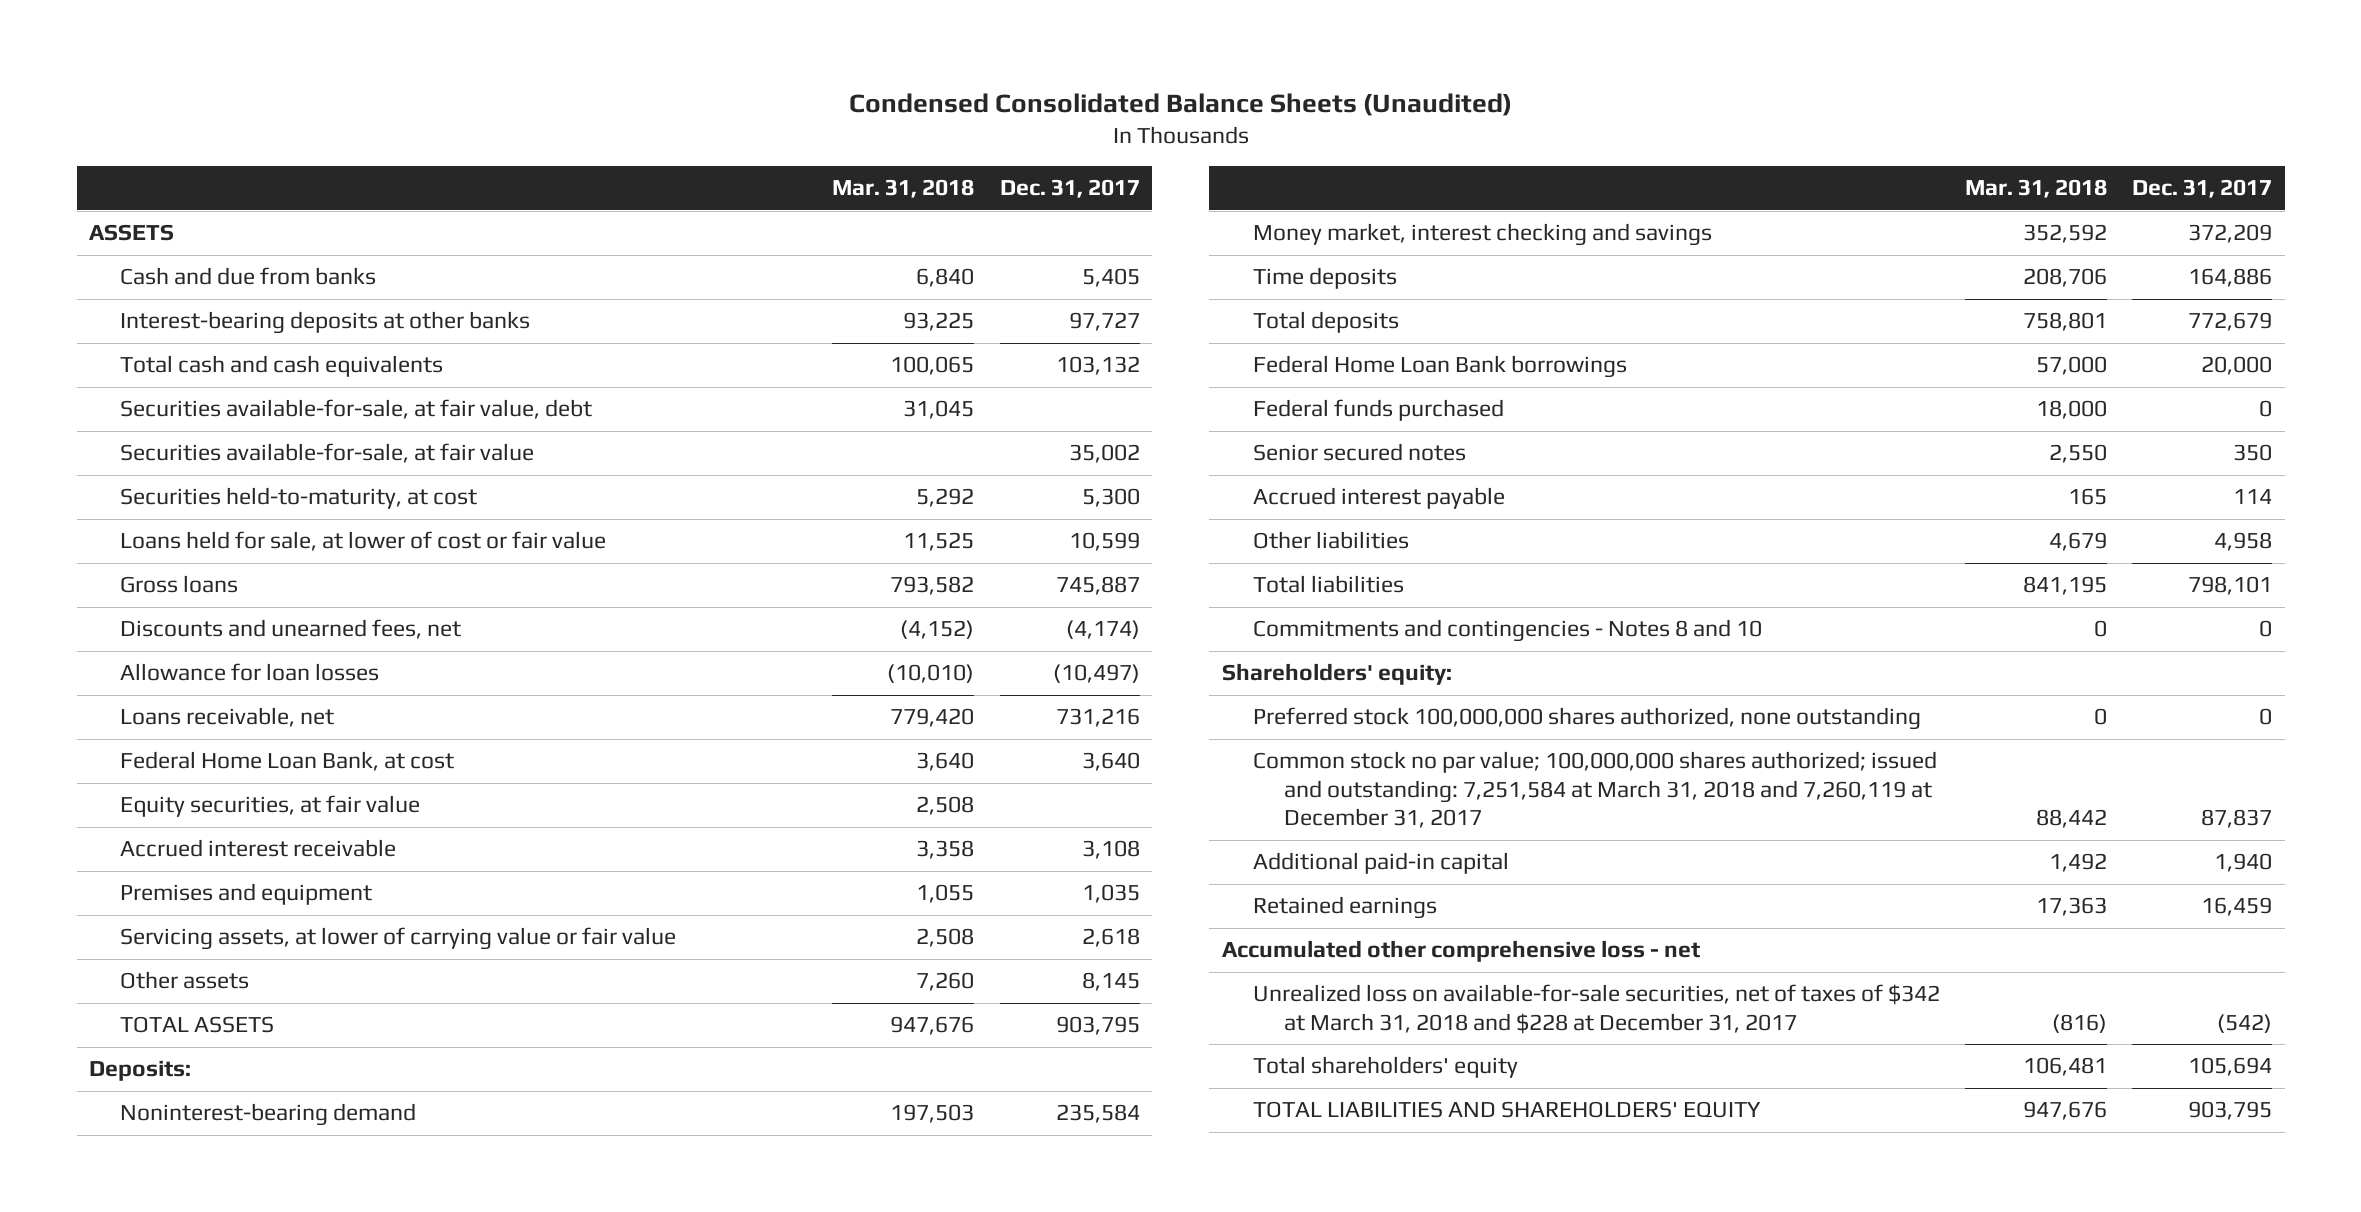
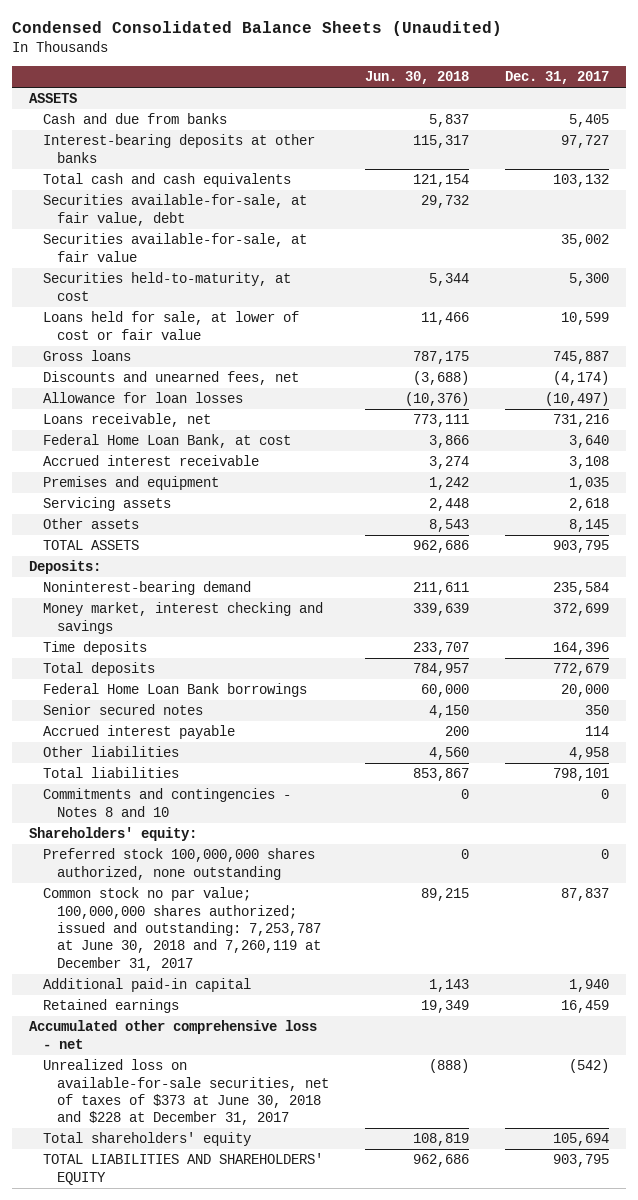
[832,179,975,199] Mar. 31, 2018 -> none
none -> [364,71,469,85] Jun. 30, 2018
[120,795,421,818] Equity securities, at fair value -> none
[120,927,677,951] Servicing assets, at lower of carrying value or fair value -> [43,497,172,512] Servicing assets
[2188,224,2273,244] 372,209 -> [552,603,609,617] 372,699
[2188,268,2273,288] 164,886 -> [552,642,609,656] 164,396
[1252,399,1504,422] Federal funds purchased -> none
[1252,751,1937,829] Common stock no par value; 100,000,000 shares authorized; issued and outstanding: 7,251,584 at March 31, 2018 and 7,260,119 at December 31, 2017 -> [43,887,322,971] Common stock no par value; 100,000,000 shares authorized; issued and outstanding: 7,253,787 at June 30, 2018 and 7,260,119 at December 31, 2017
[1252,984,1940,1034] Unrealized loss on available-for-sale securities, net of taxes of $342 at March 31, 2018 and $228 at December 31, 2017 -> [43,1059,330,1126] Unrealized loss on available-for-sale securities, net of taxes of $373 at June 30, 2018 and $228 at December 31, 2017

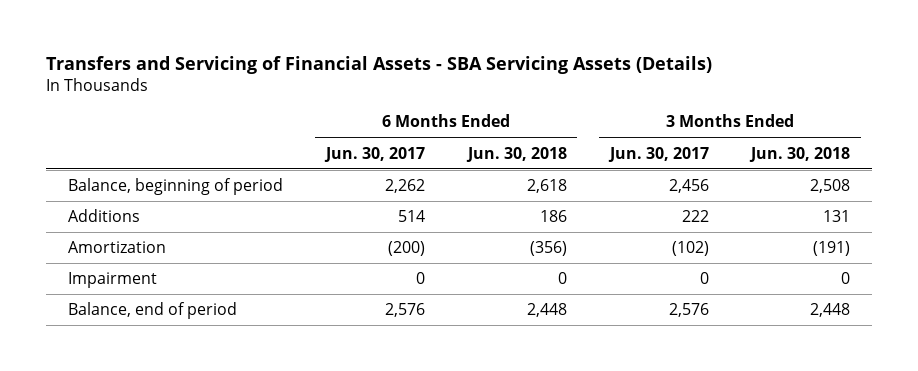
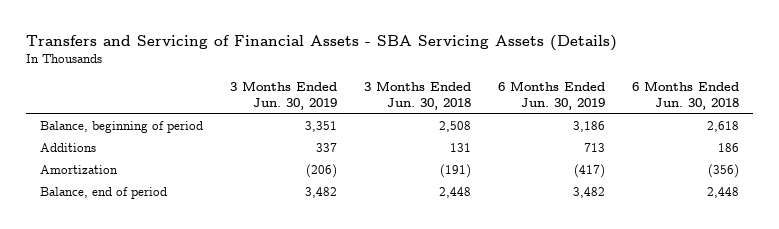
[323,146,425,162] Jun. 30, 2017 -> none
[607,146,709,162] Jun. 30, 2017 -> none
none -> [229,81,337,111] 3 Months Ended Jun. 30, 2019
none -> [497,81,605,111] 6 Months Ended Jun. 30, 2019
[67,272,157,289] Impairment -> none

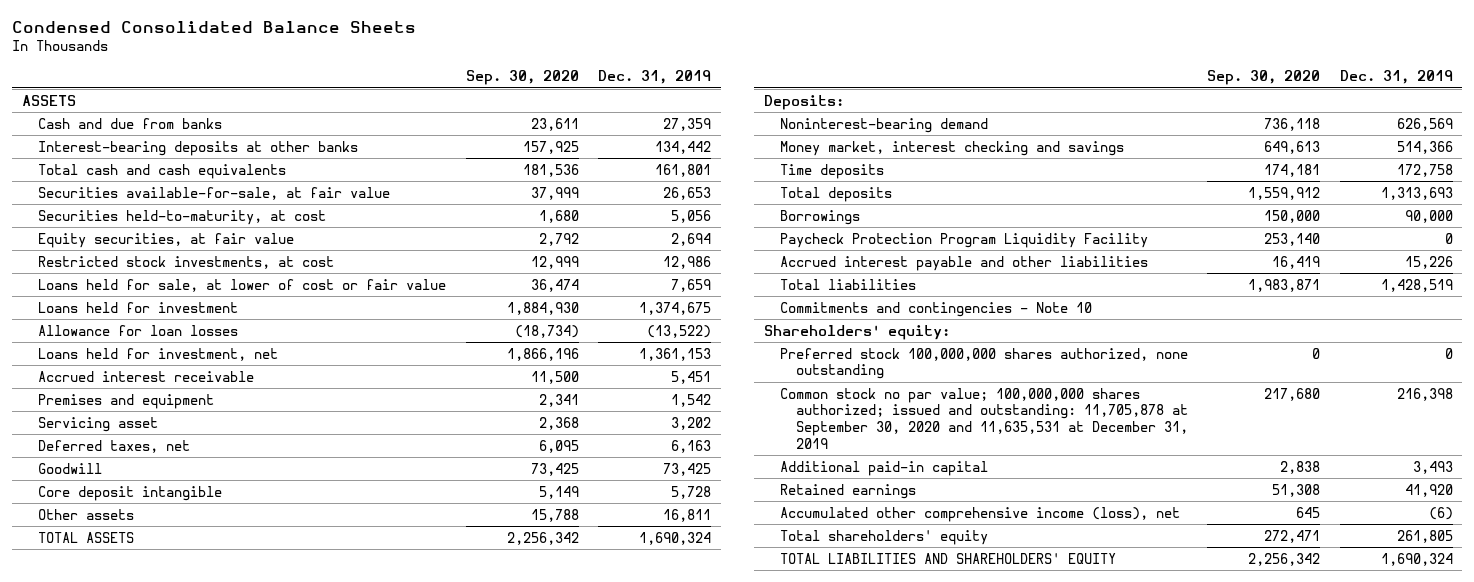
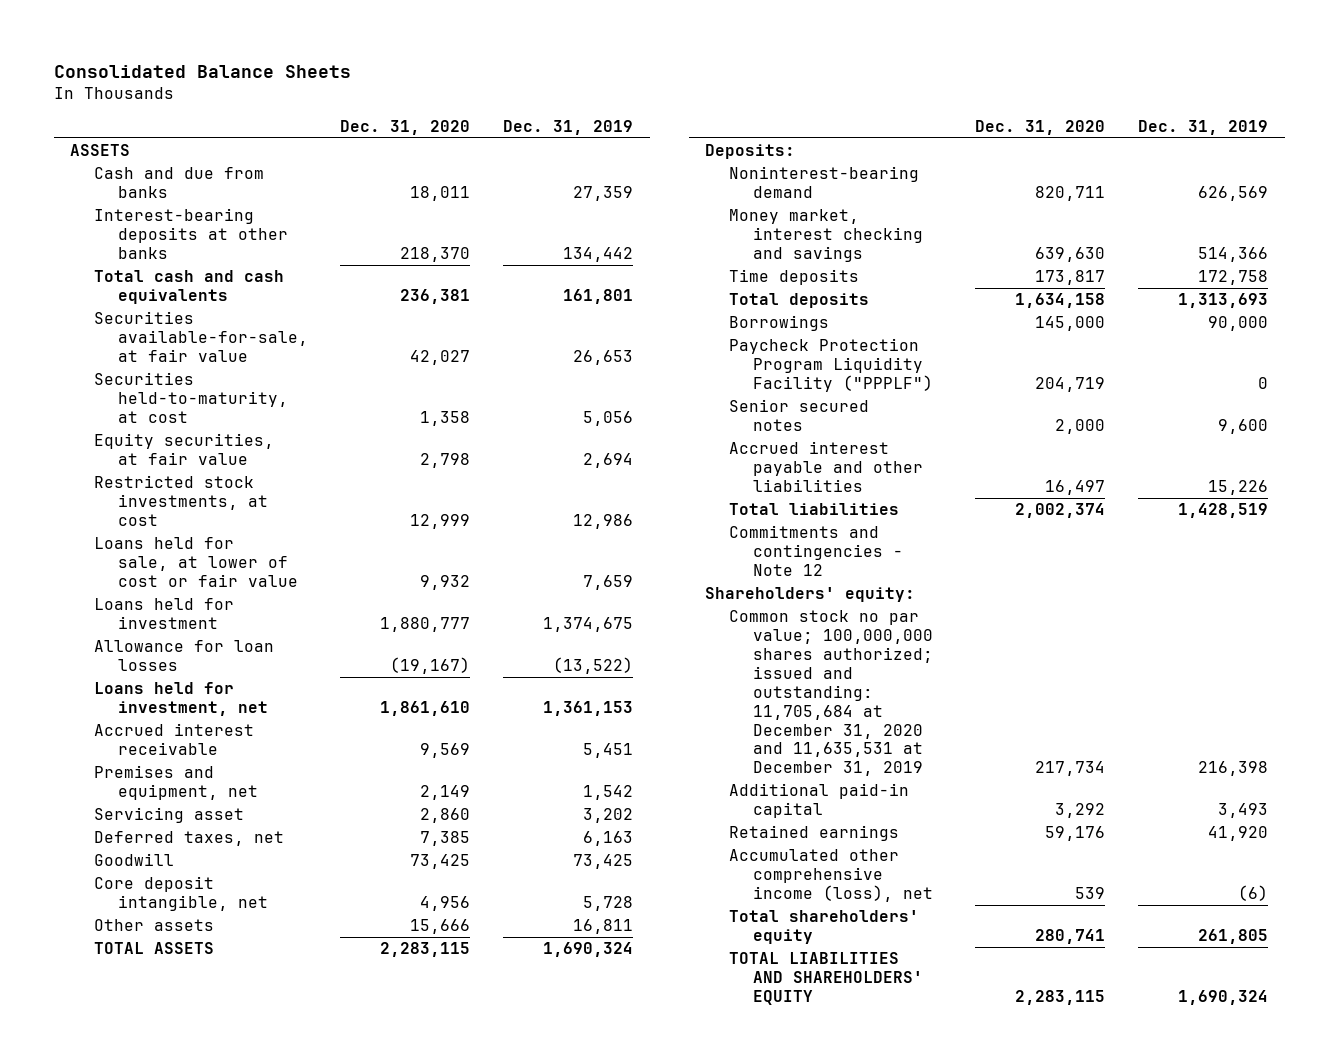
[12,21,417,34] Condensed Consolidated Balance Sheets -> [53,64,351,78] Consolidated Balance Sheets
[465,70,579,86] Sep. 30, 2020 -> none
none -> [340,119,471,135] Dec. 31, 2020
[38,393,215,409] Premises and equipment -> [93,765,258,801] Premises and equipment, net
[38,485,223,501] Core deposit intangible -> [93,876,268,912] Core deposit intangible, net
[779,232,1148,248] Paycheck Protection Program Liquidity Facility -> [728,338,933,393] Paycheck Protection Program Liquidity Facility ("PPPLF")
none -> [728,399,869,432] Senior secured notes
[779,301,1092,317] Commitments and contingencies - Note 10 -> [728,525,903,577] Commitments and contingencies - Note 12
[779,347,1188,380] Preferred stock 100,000,000 shares authorized, none outstanding -> none
[779,387,1188,449] Common stock no par value; 100,000,000 shares authorized; issued and outstanding: 11,705,878 at September 30, 2020 and 11,635,531 at December 31, 2019 -> [728,610,933,777] Common stock no par value; 100,000,000 shares authorized; issued and outstanding: 11,705,684 at December 31, 2020 and 11,635,531 at December 31, 2019

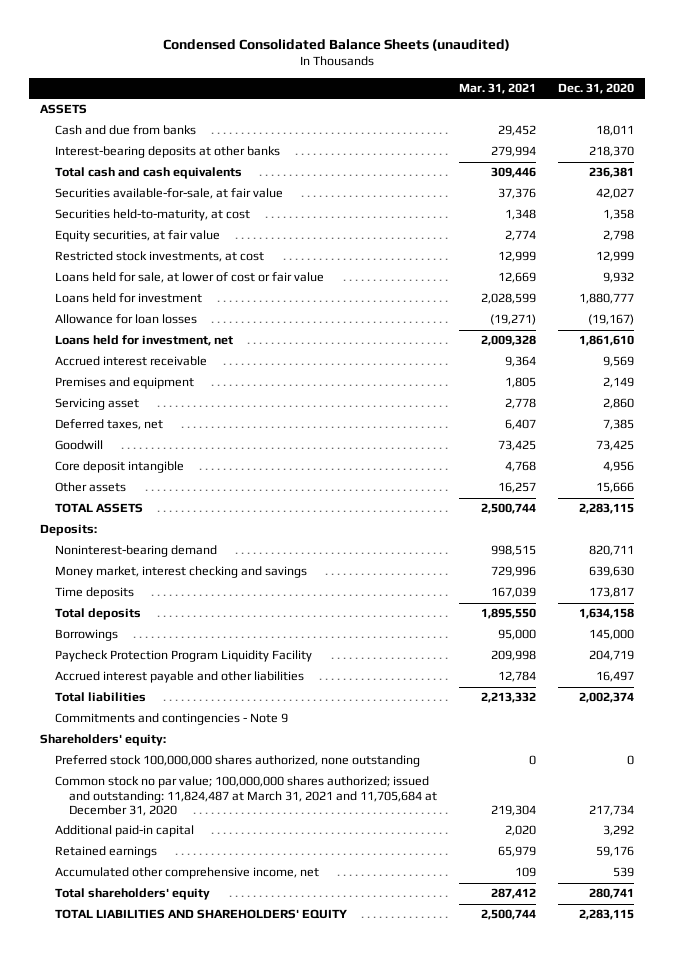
[53,64,351,78] Consolidated Balance Sheets -> [163,38,511,51] Condensed Consolidated Balance Sheets (unaudited)
[503,119,634,135] Dec. 31, 2019 -> none
none -> [459,83,537,95] Mar. 31, 2021
[93,765,258,801] Premises and equipment, net -> [54,377,194,390] Premises and equipment
[93,876,268,912] Core deposit intangible, net -> [54,461,184,474] Core deposit intangible
[728,399,869,432] Senior secured notes -> none
[728,338,933,393] Paycheck Protection Program Liquidity Facility ("PPPLF") -> [54,650,312,663] Paycheck Protection Program Liquidity Facility
[728,525,903,577] Commitments and contingencies - Note 12 -> [54,713,288,726] Commitments and contingencies - Note 9
none -> [54,755,420,768] Preferred stock 100,000,000 shares authorized, none outstanding
[728,610,933,777] Common stock no par value; 100,000,000 shares authorized; issued and outstanding: 11,705,684 at December 31, 2020 and 11,635,531 at December 31, 2019 -> [54,776,437,816] Common stock no par value; 100,000,000 shares authorized; issued and outstanding: 11,824,487 at March 31, 2021 and 11,705,684 at December 31, 2020
[728,849,933,903] Accumulated other comprehensive income (loss), net -> [54,867,319,880] Accumulated other comprehensive income, net

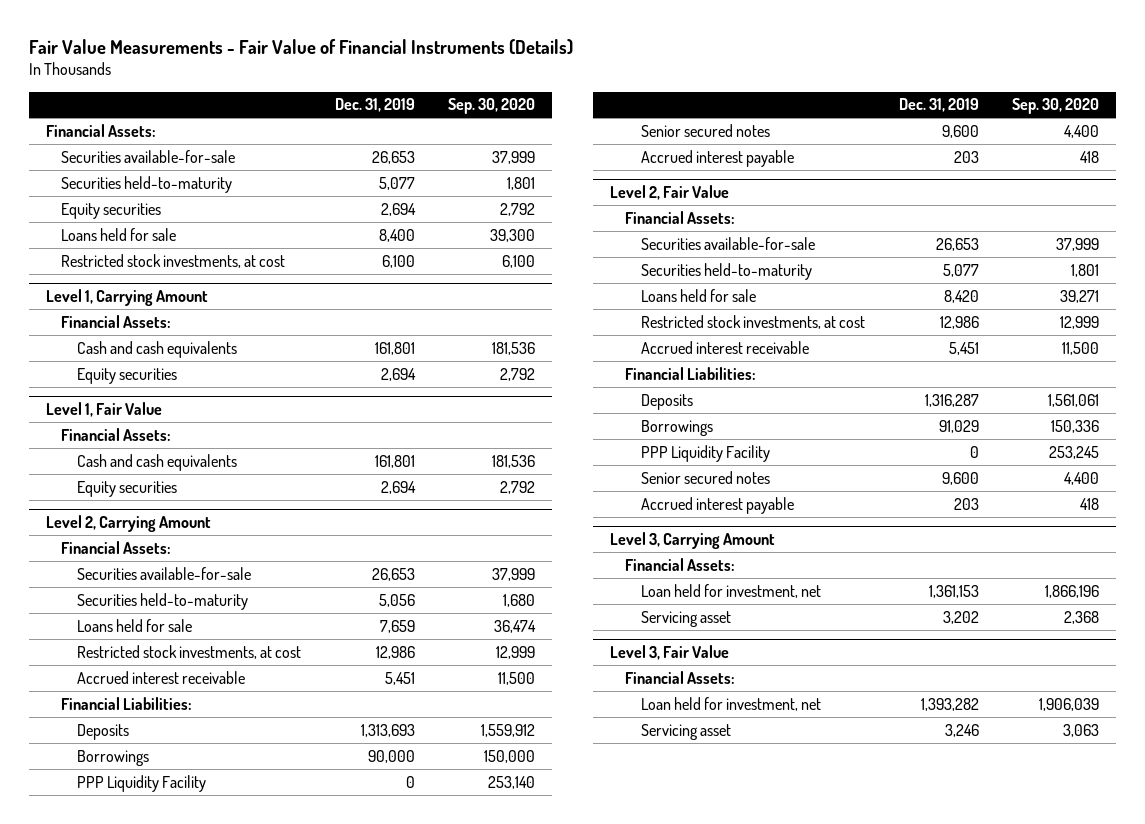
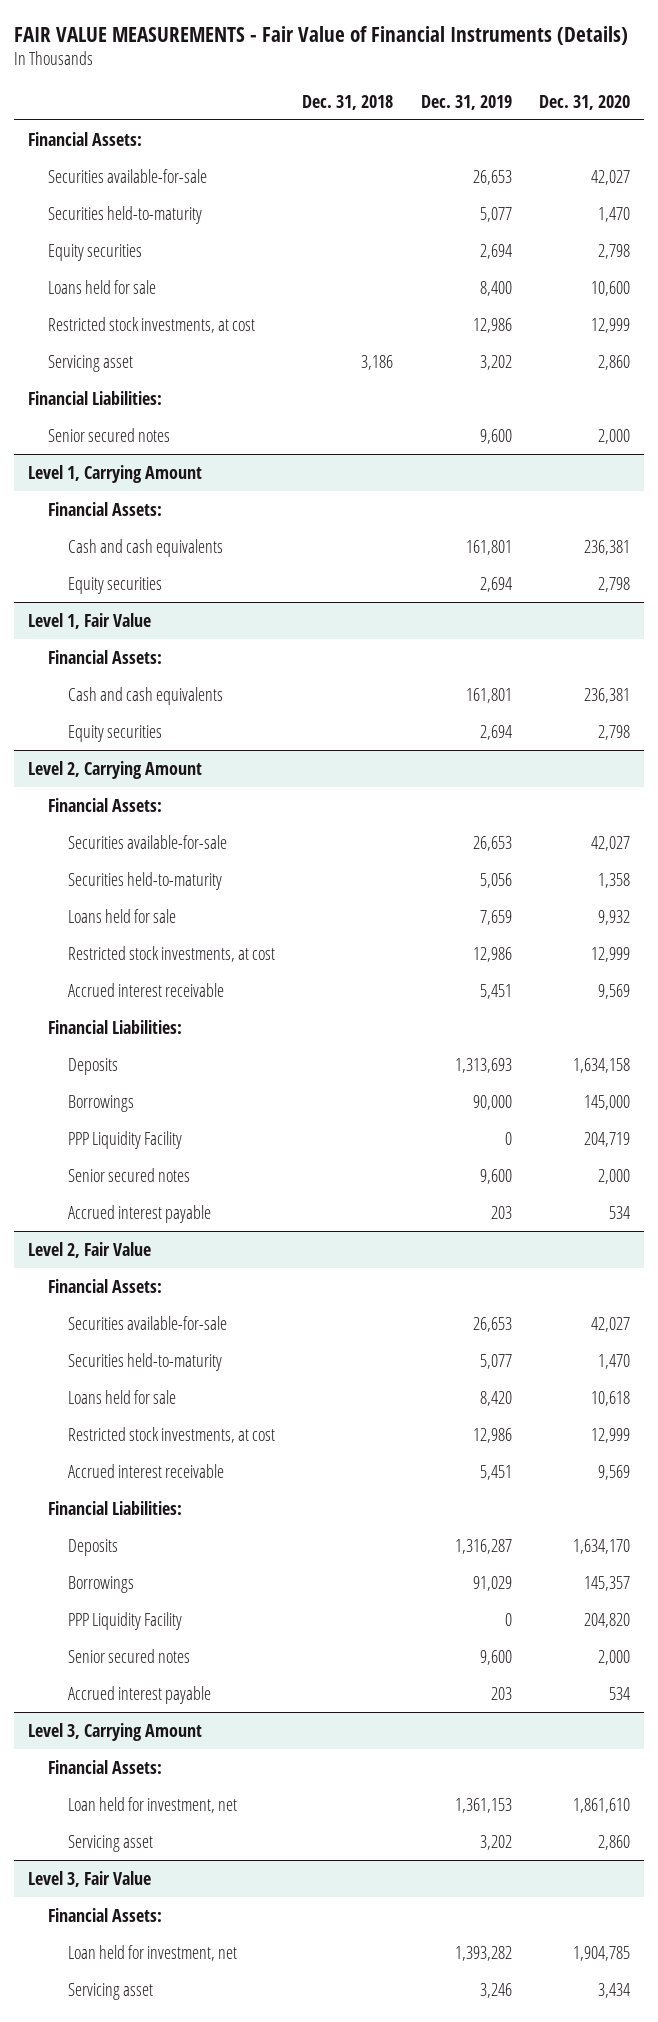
[28,38,573,55] Fair Value Measurements - Fair Value of Financial Instruments (Details) -> [14,25,629,45] FAIR VALUE MEASUREMENTS - Fair Value of Financial Instruments (Details)
[448,98,536,115] Sep. 30, 2020 -> none
none -> [302,94,394,110] Dec. 31, 2018
none -> [539,94,631,110] Dec. 31, 2020
[381,254,415,268] 6,100 -> [472,317,512,333] 12,986
none -> [47,354,133,372] Servicing asset
none -> [27,390,162,405] Financial Liabilities:
none -> [47,427,170,442] Senior secured notes

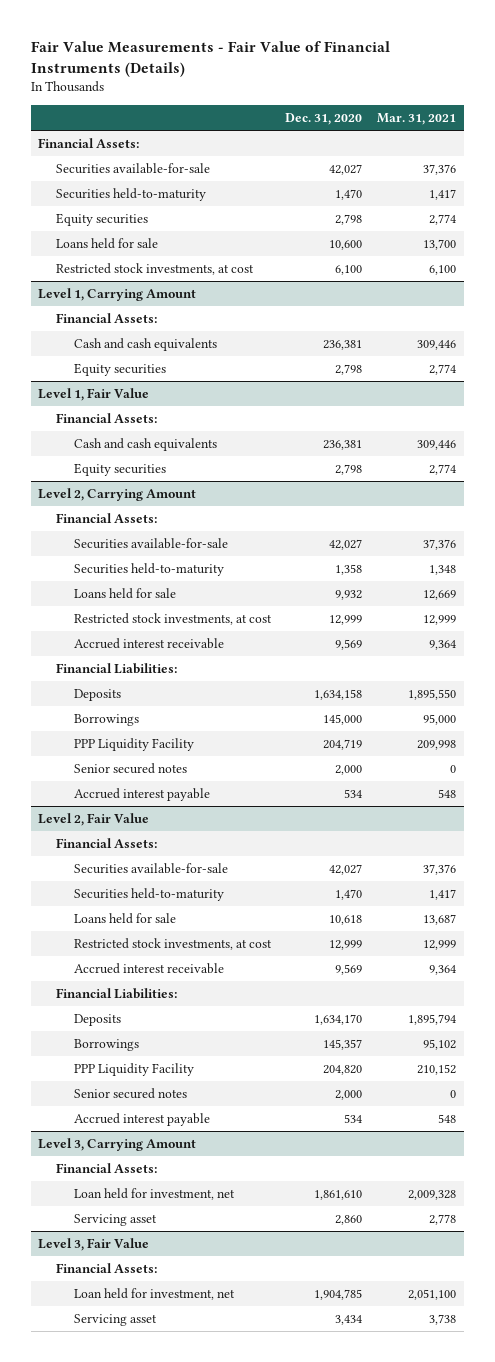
[14,25,629,45] FAIR VALUE MEASUREMENTS - Fair Value of Financial Instruments (Details) -> [31,41,391,78] Fair Value Measurements - Fair Value of Financial Instruments (Details)
[302,94,394,110] Dec. 31, 2018 -> none
[420,94,512,110] Dec. 31, 2019 -> none
none -> [377,113,457,126] Mar. 31, 2021
[47,354,133,372] Servicing asset -> none
[27,390,162,405] Financial Liabilities: -> none
[47,427,170,442] Senior secured notes -> none
[591,317,631,333] 12,999 -> [335,265,363,276] 6,100

